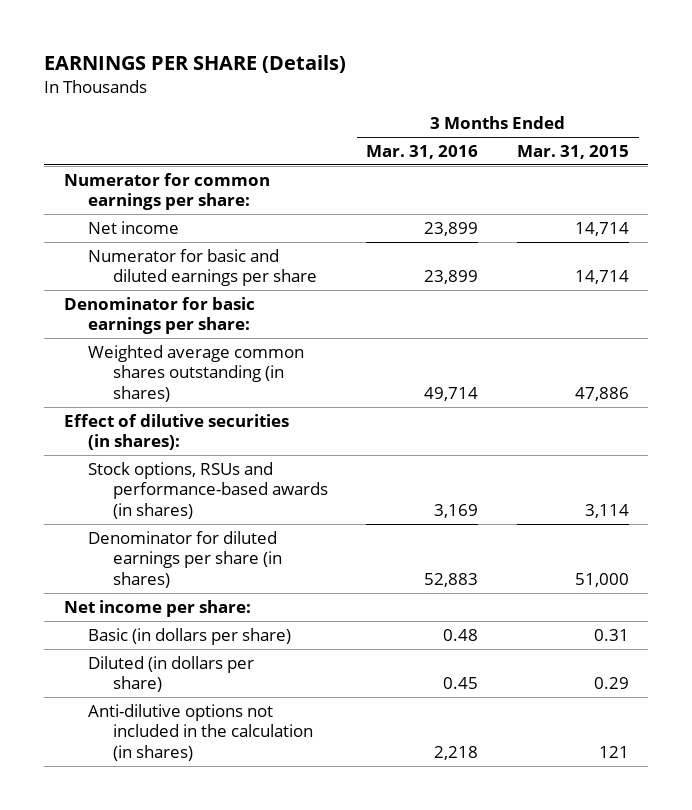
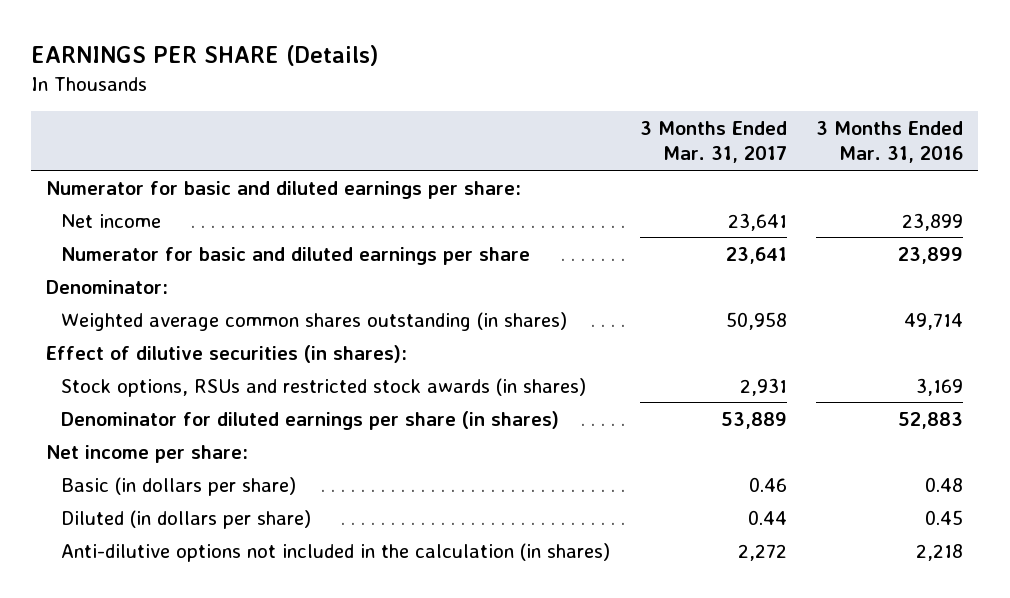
[516,144,629,159] Mar. 31, 2015 -> none
none -> [639,120,787,164] 3 Months Ended Mar. 31, 2017
[63,172,270,211] Numerator for common earnings per share: -> [46,180,522,199] Numerator for basic and diluted earnings per share:
[63,296,255,335] Denominator for basic earnings per share: -> [46,279,169,294] Denominator:
[88,461,328,519] Stock options, RSUs and performance-based awards (in shares) -> [60,377,586,397] Stock options, RSUs and restricted stock awards (in shares)

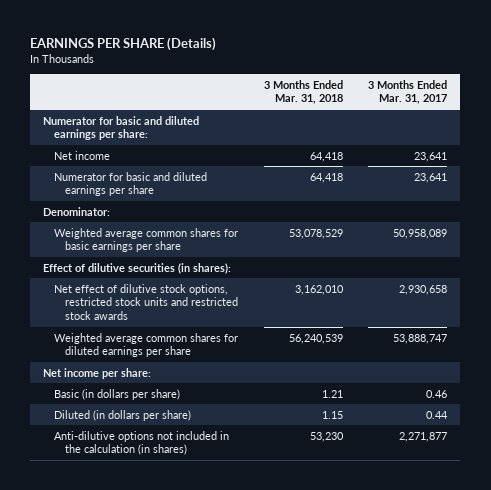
[816,120,964,164] 3 Months Ended Mar. 31, 2016 -> none
none -> [263,79,343,105] 3 Months Ended Mar. 31, 2018
[60,311,567,331] Weighted average common shares outstanding (in shares) -> [54,227,239,253] Weighted average common shares for basic earnings per share
[725,311,787,330] 50,958 -> [393,228,448,239] 50,958,089
[60,377,586,397] Stock options, RSUs and restricted stock awards (in shares) -> none
none -> [54,283,239,321] Net effect of dilutive stock options, restricted stock units and restricted stock awards
[60,410,559,430] Denominator for diluted earnings per share (in shares) -> [54,332,239,358] Weighted average common shares for diluted earnings per share
[720,411,787,429] 53,889 -> [393,333,448,344] 53,888,747
[737,543,787,561] 2,272 -> [399,431,448,442] 2,271,877

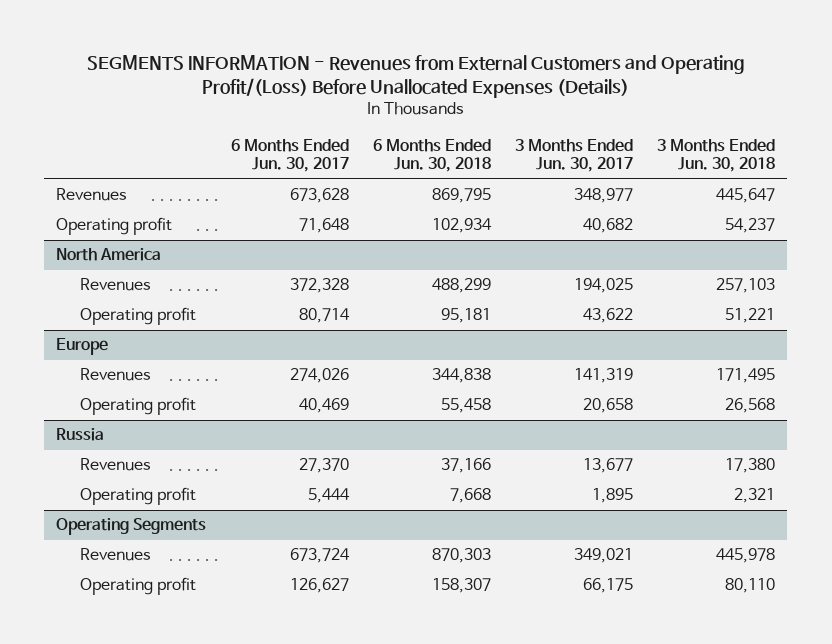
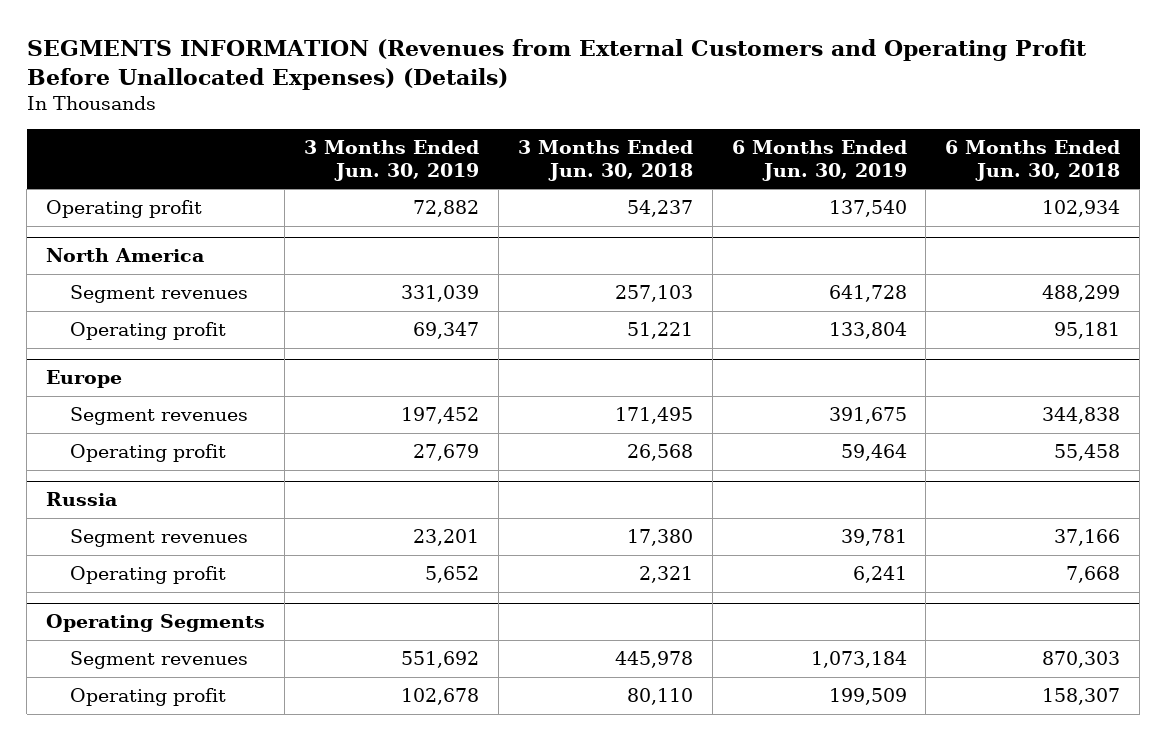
[86,54,745,99] SEGMENTS INFORMATION - Revenues from External Customers and Operating Profit/(Loss) Before Unallocated Expenses (Details) -> [26,38,1087,90] SEGMENTS INFORMATION (Revenues from External Customers and Operating Profit Before Unallocated Expenses) (Details)
[230,138,349,173] 6 Months Ended Jun. 30, 2017 -> none
[515,138,634,173] 3 Months Ended Jun. 30, 2017 -> none
none -> [303,140,479,181] 3 Months Ended Jun. 30, 2019
none -> [731,140,907,181] 6 Months Ended Jun. 30, 2019
[56,188,128,202] Revenues -> none
[79,278,151,292] Revenues -> [70,285,249,304] Segment revenues
[79,368,151,382] Revenues -> [70,407,249,426] Segment revenues
[79,458,151,472] Revenues -> [70,529,249,548] Segment revenues
[79,548,151,562] Revenues -> [70,651,249,670] Segment revenues

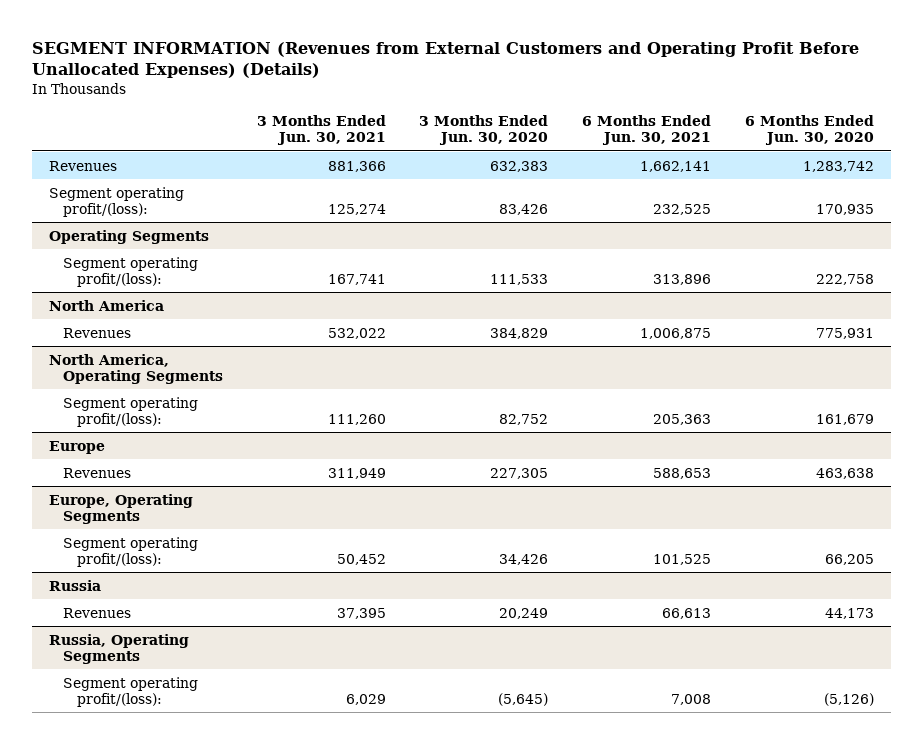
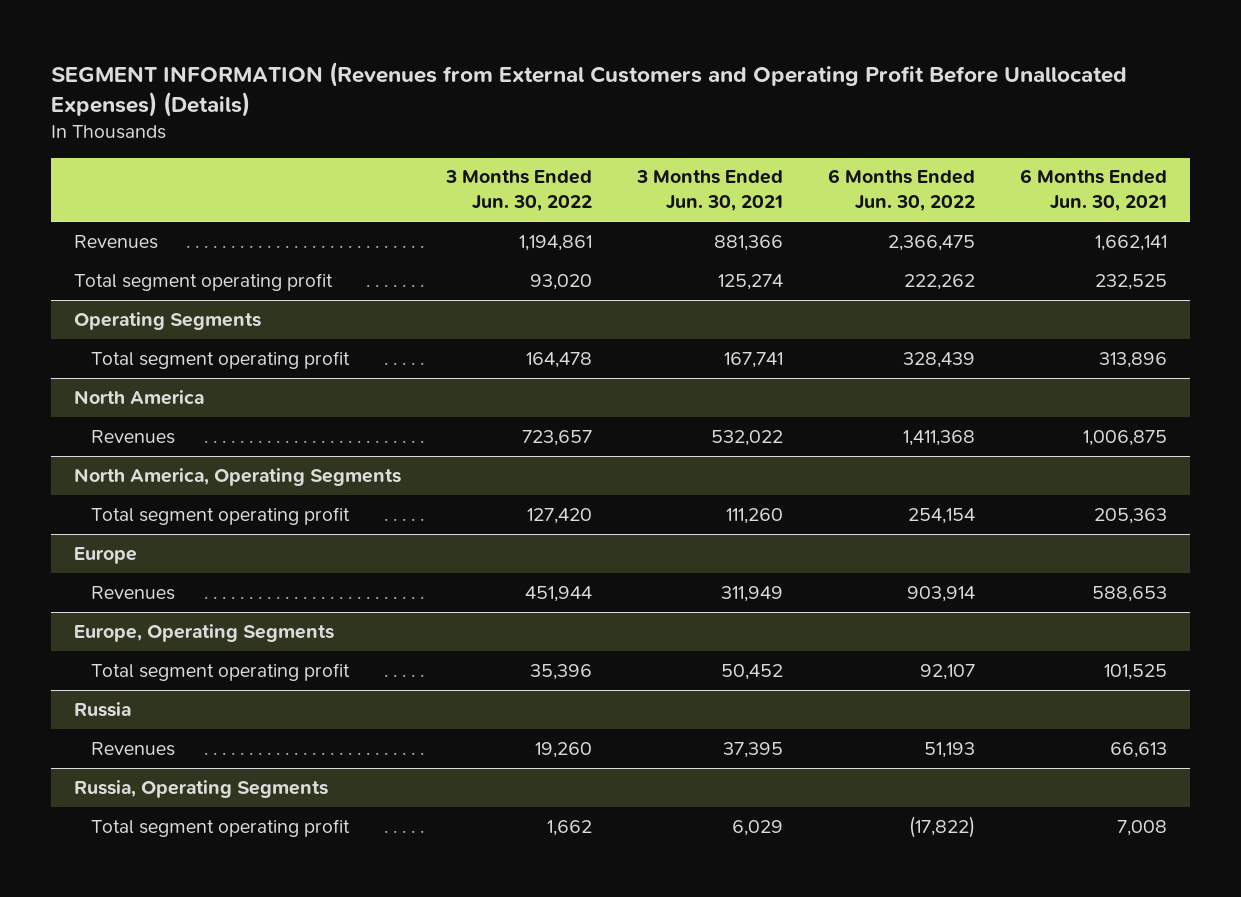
[419,115,549,146] 3 Months Ended Jun. 30, 2020 -> none
[744,115,874,146] 6 Months Ended Jun. 30, 2020 -> none
none -> [445,170,593,212] 3 Months Ended Jun. 30, 2022
none -> [828,169,976,212] 6 Months Ended Jun. 30, 2022
[49,186,185,217] Segment operating profit/(loss): -> [74,272,334,291] Total segment operating profit
[62,256,198,287] Segment operating profit/(loss): -> [91,350,351,369] Total segment operating profit
[62,396,198,427] Segment operating profit/(loss): -> [91,506,351,525] Total segment operating profit
[62,536,198,567] Segment operating profit/(loss): -> [91,662,351,681] Total segment operating profit
[62,676,198,707] Segment operating profit/(loss): -> [91,818,351,837] Total segment operating profit

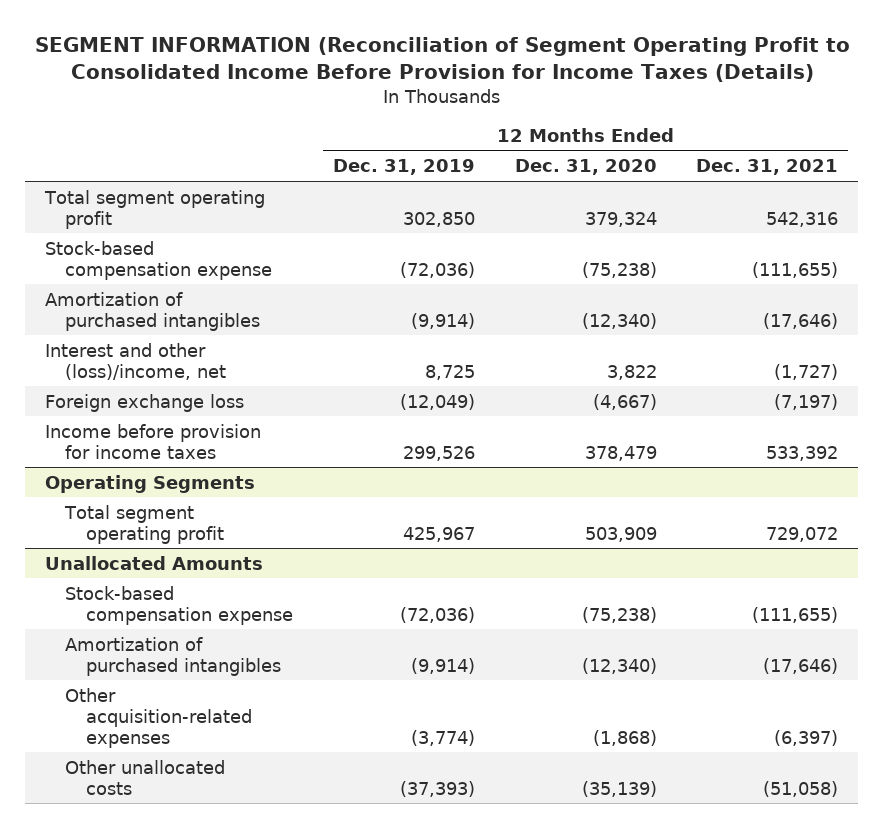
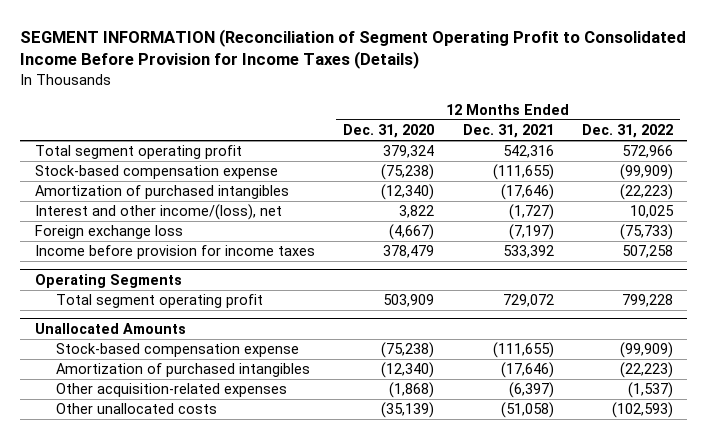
[332,159,475,176] Dec. 31, 2019 -> none
none -> [582,123,674,138] Dec. 31, 2022
[44,342,227,380] Interest and other (loss)/income, net -> [34,204,282,221] Interest and other income/(loss), net

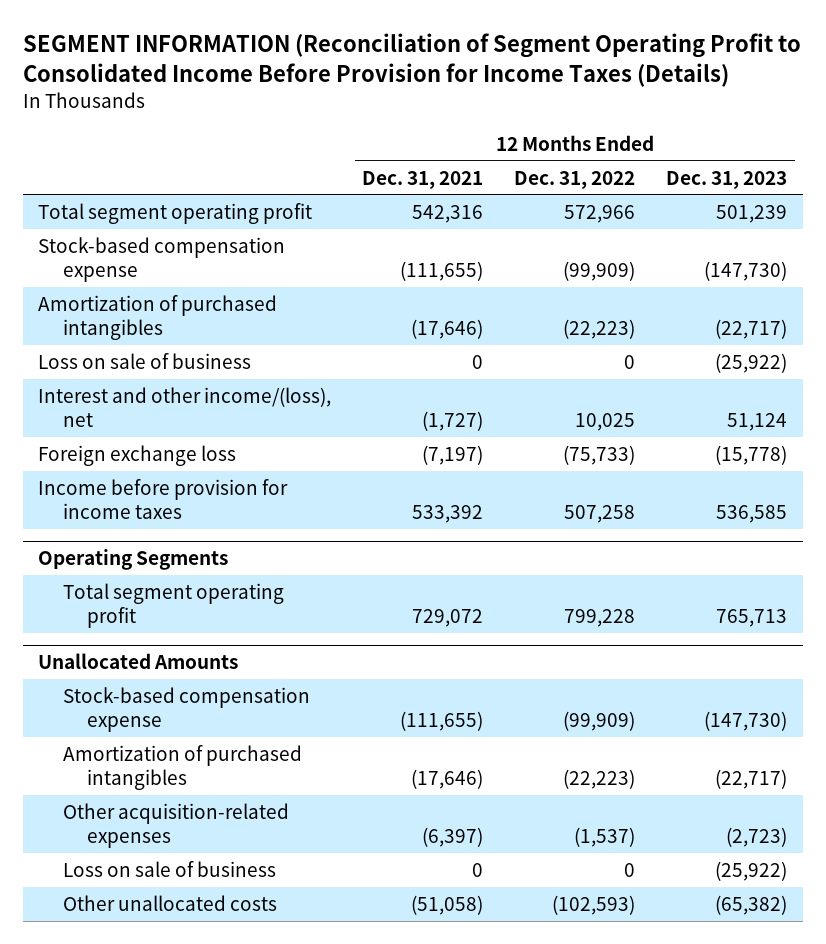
[343,123,435,138] Dec. 31, 2020 -> none
none -> [666,170,788,189] Dec. 31, 2023
none -> [38,352,252,369] Loss on sale of business
none -> [62,860,276,877] Loss on sale of business

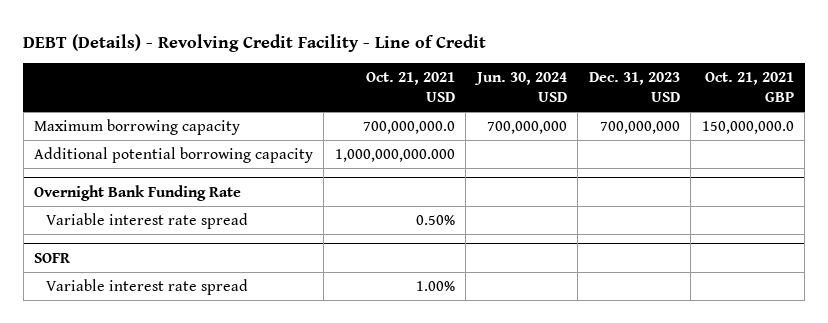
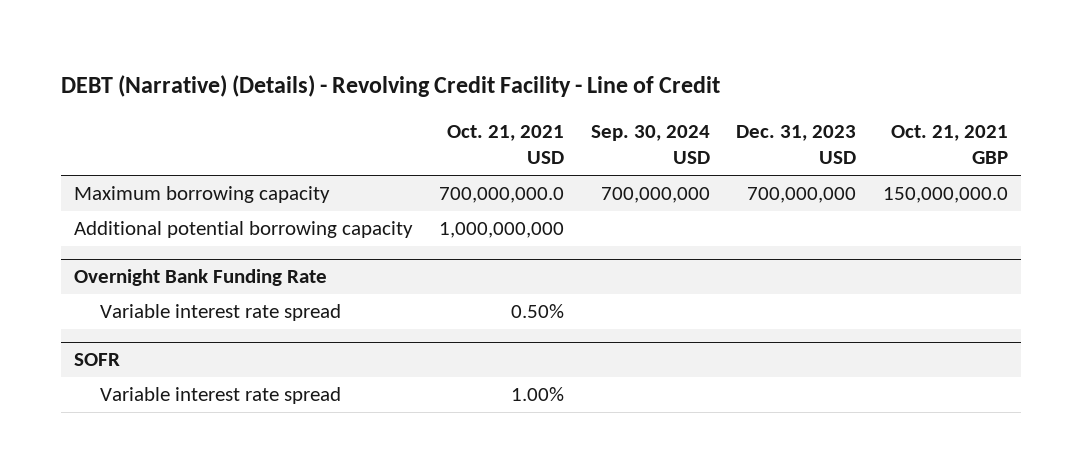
[23,33,487,52] DEBT (Details) - Revolving Credit Facility - Line of Credit -> [60,75,720,98] DEBT (Narrative) (Details) - Revolving Credit Facility - Line of Credit
[473,72,567,102] Jun. 30, 2024 USD -> none
none -> [590,125,710,165] Sep. 30, 2024 USD
[334,148,455,162] 1,000,000,000.000 -> [439,222,565,239] 1,000,000,000

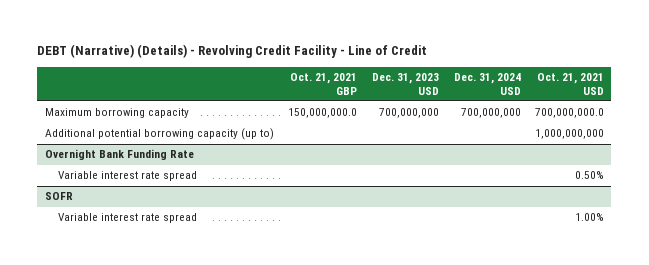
[590,125,710,165] Sep. 30, 2024 USD -> none
none -> [453,73,521,95] Dec. 31, 2024 USD
[73,221,413,239] Additional potential borrowing capacity -> [44,128,274,141] Additional potential borrowing capacity (up to)

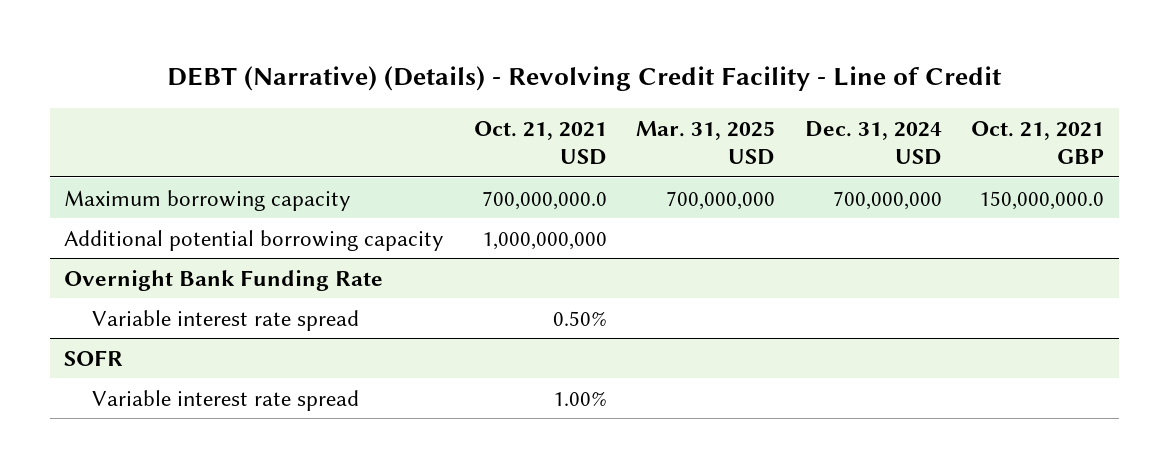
[371,73,439,95] Dec. 31, 2023 USD -> none
none -> [636,121,776,166] Mar. 31, 2025 USD
[44,128,274,141] Additional potential borrowing capacity (up to) -> [64,229,445,251] Additional potential borrowing capacity

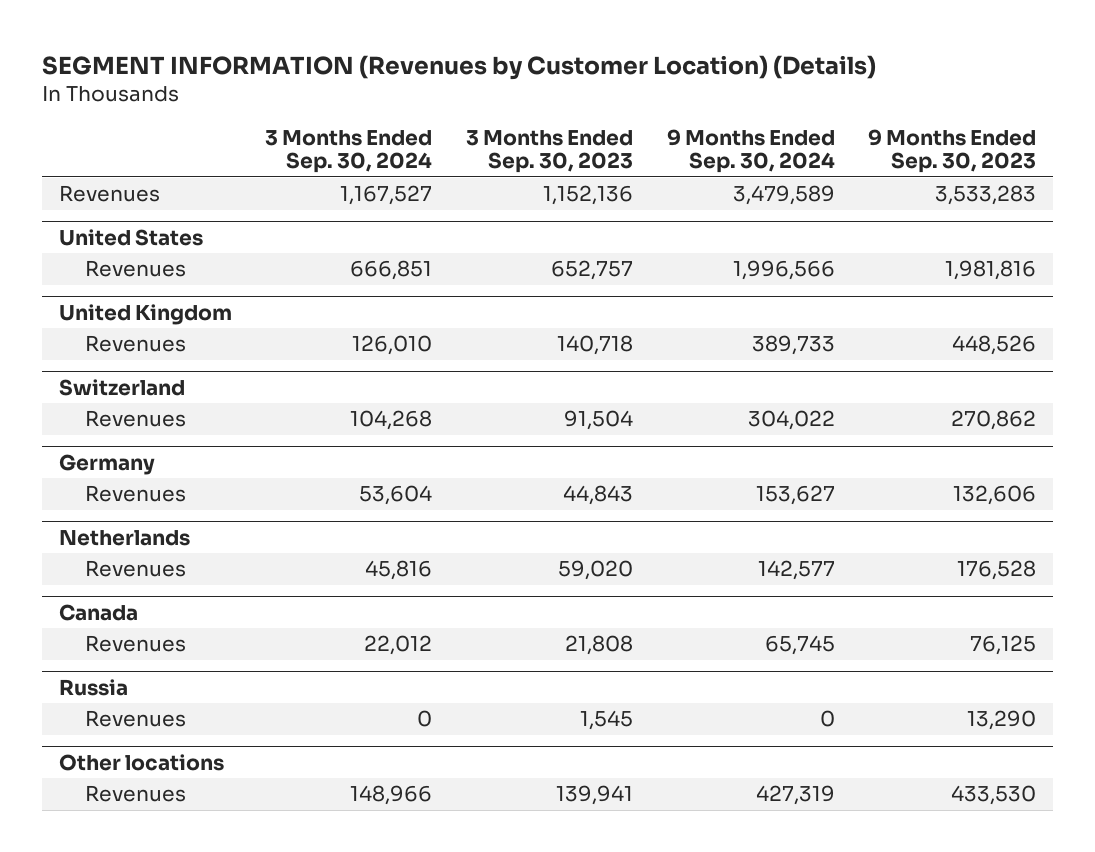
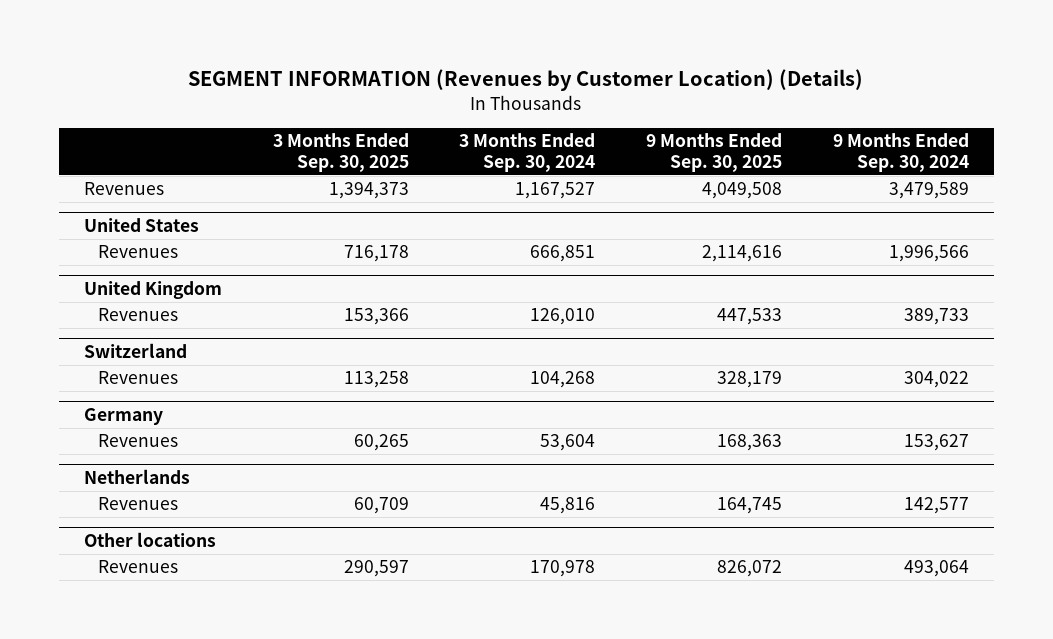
[465,129,633,174] 3 Months Ended Sep. 30, 2023 -> none
[868,128,1037,174] 9 Months Ended Sep. 30, 2023 -> none
none -> [272,132,409,173] 3 Months Ended Sep. 30, 2025
none -> [645,132,782,173] 9 Months Ended Sep. 30, 2025
[58,603,138,621] Canada -> none
[85,635,187,653] Revenues -> none
[58,678,128,696] Russia -> none
[85,710,187,728] Revenues -> none
[350,785,433,806] 148,966 -> [530,560,596,578] 170,978
[755,785,835,806] 427,319 -> [903,560,969,578] 493,064

